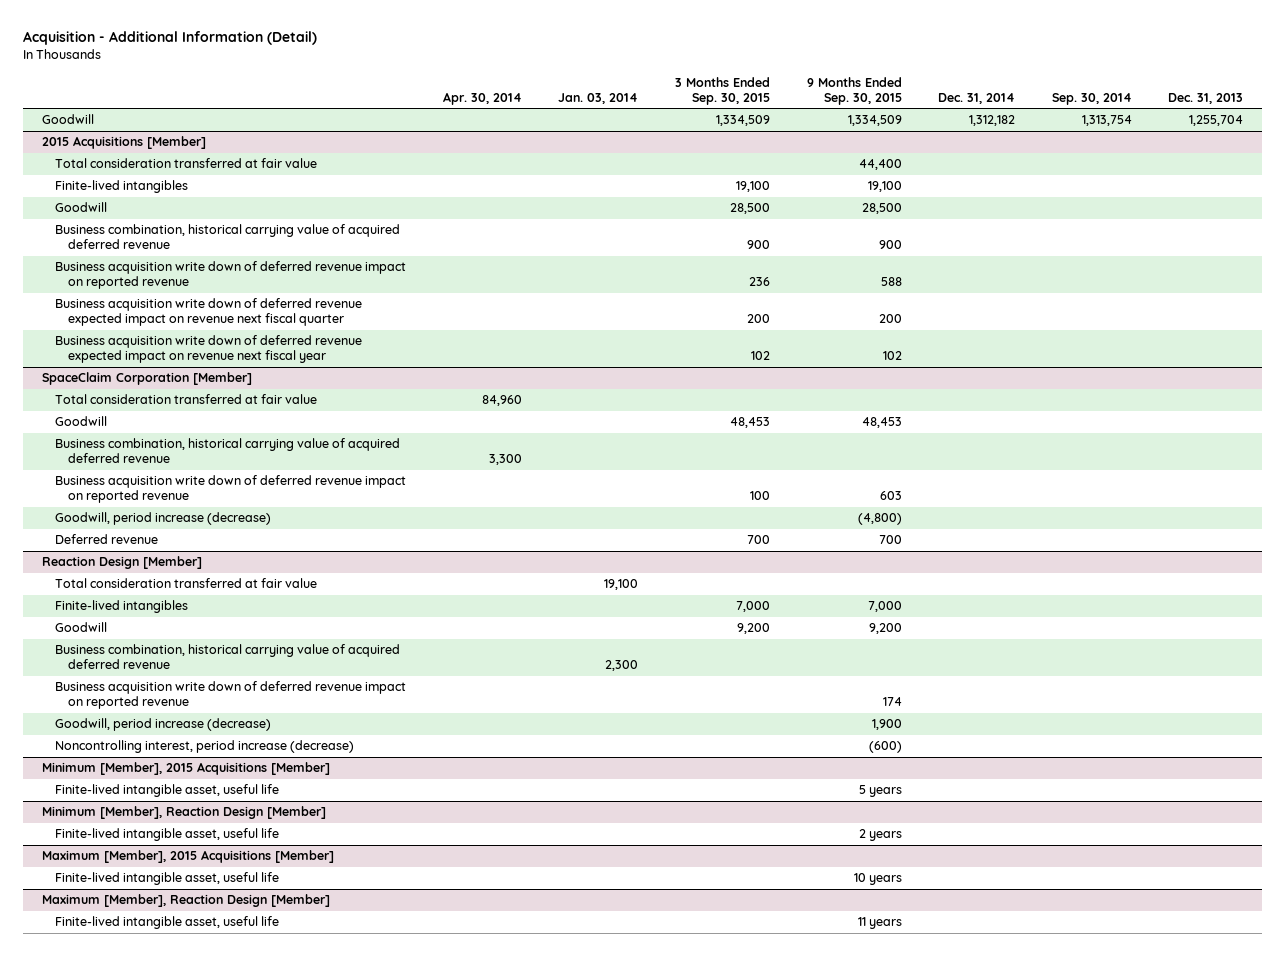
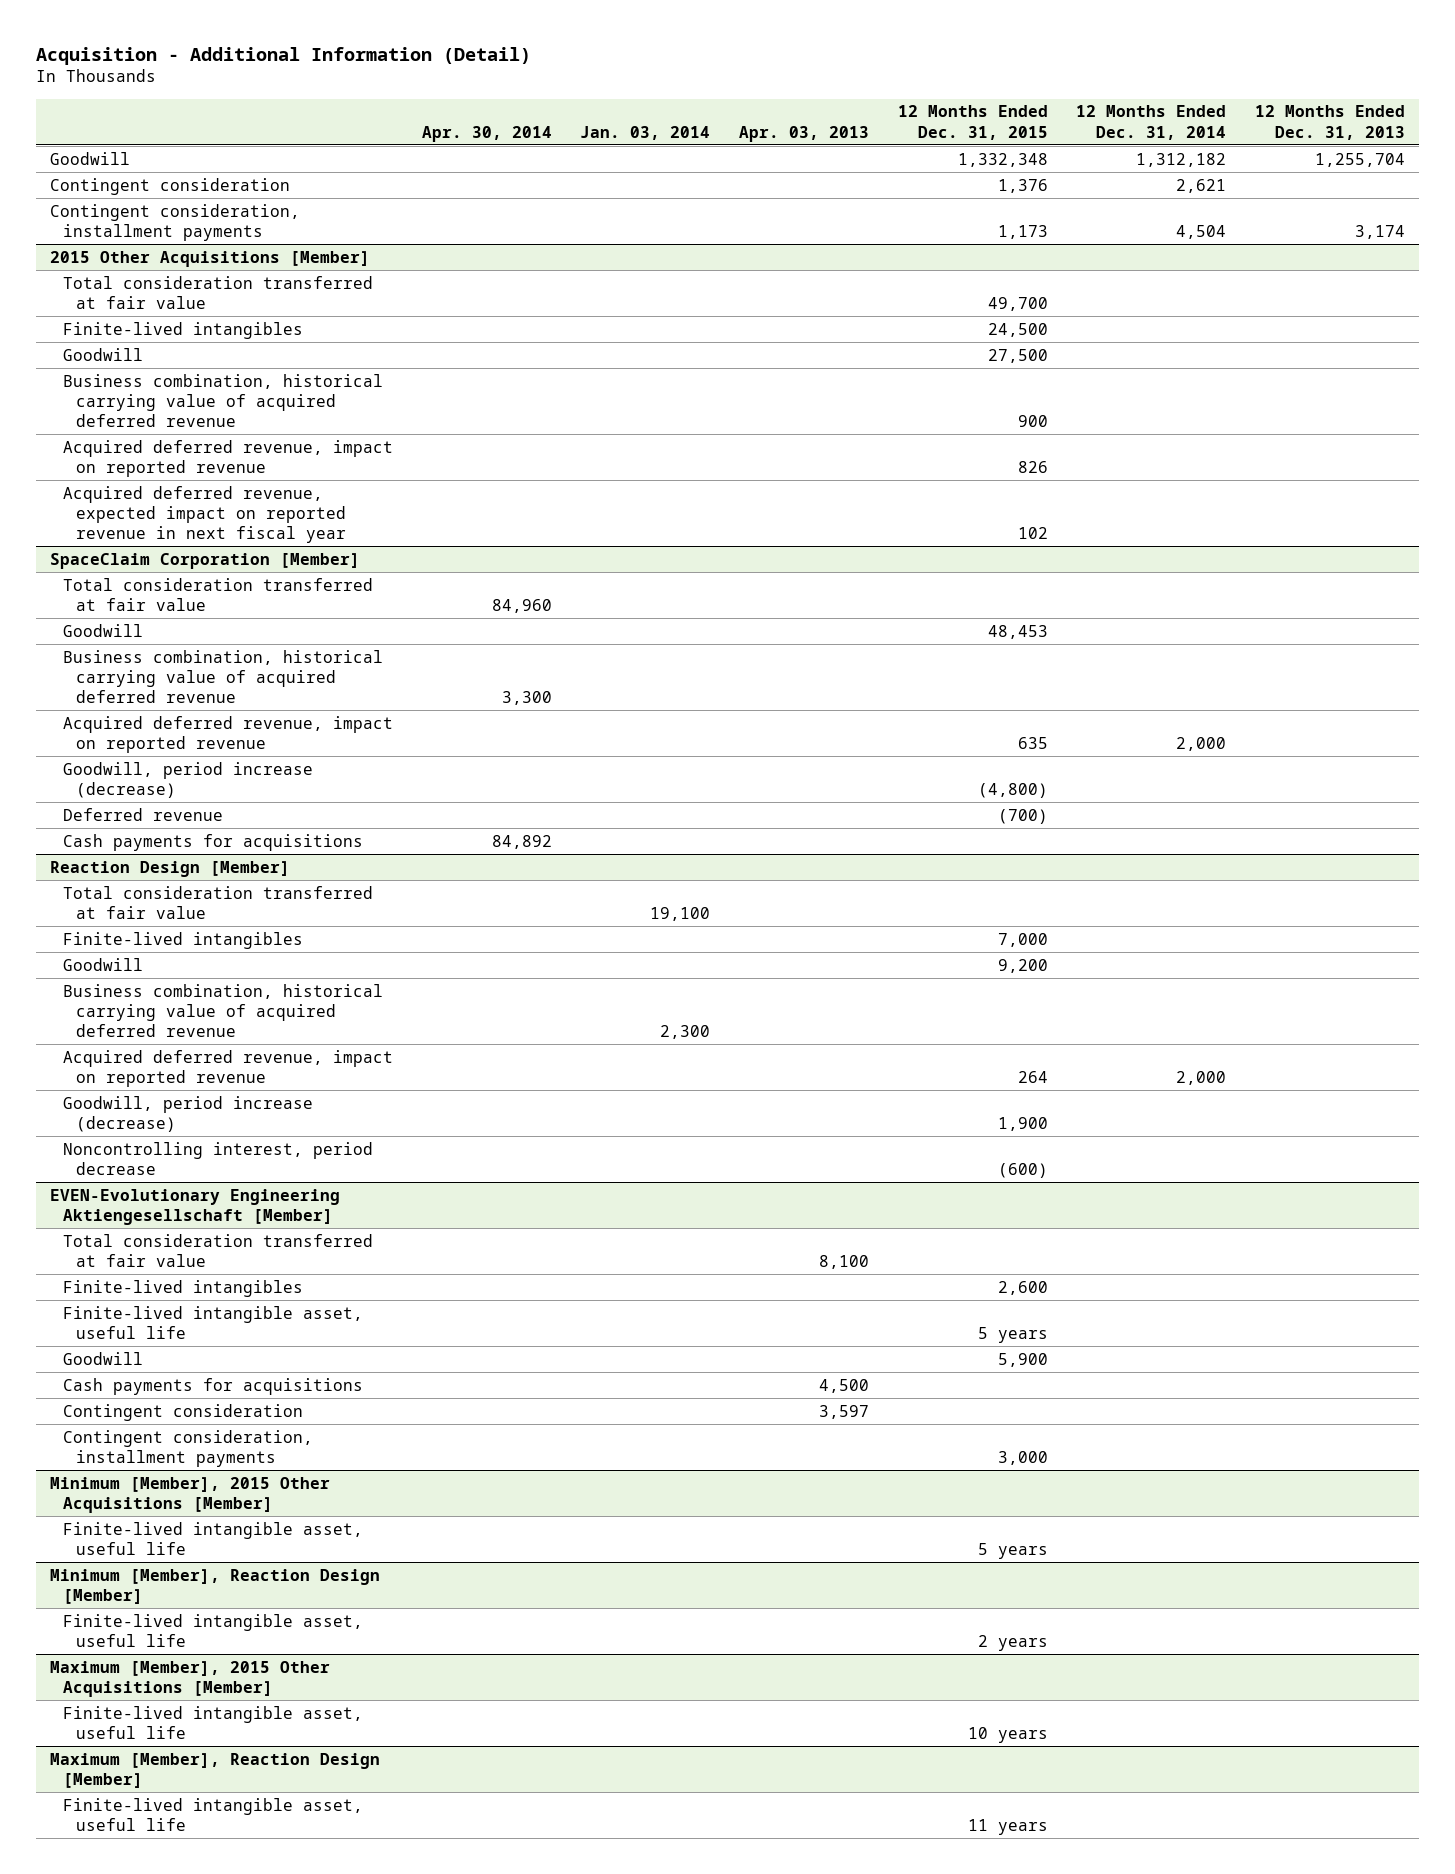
[674,76,770,105] 3 Months Ended Sep. 30, 2015 -> none
[806,76,902,105] 9 Months Ended Sep. 30, 2015 -> none
[938,92,1016,104] Dec. 31, 2014 -> none
[1051,92,1132,105] Sep. 30, 2014 -> none
[1168,92,1244,104] Dec. 31, 2013 -> none
none -> [738,125,869,142] Apr. 03, 2013
none -> [897,105,1048,140] 12 Months Ended Dec. 31, 2015
none -> [1076,105,1227,140] 12 Months Ended Dec. 31, 2014
none -> [1254,105,1405,140] 12 Months Ended Dec. 31, 2013
none -> [49,177,290,195] Contingent consideration
none -> [49,203,300,241] Contingent consideration, installment payments
[41,136,206,150] 2015 Acquisitions [Member] -> [49,250,370,267] 2015 Other Acquisitions [Member]
[55,298,363,327] Business acquisition write down of deferred revenue expected impact on revenue next fiscal quarter -> none
[55,261,407,290] Business acquisition write down of deferred revenue impact on reported revenue -> [63,439,394,477] Acquired deferred revenue, impact on reported revenue
[55,335,363,364] Business acquisition write down of deferred revenue expected impact on revenue next fiscal year -> [63,485,347,544] Acquired deferred revenue, expected impact on reported revenue in next fiscal year
[55,475,407,504] Business acquisition write down of deferred revenue impact on reported revenue -> [63,715,394,753] Acquired deferred revenue, impact on reported revenue
none -> [63,833,364,851] Cash payments for acquisitions
[55,681,407,710] Business acquisition write down of deferred revenue impact on reported revenue -> [63,1049,394,1087] Acquired deferred revenue, impact on reported revenue
[55,740,355,754] Noncontrolling interest, period increase (decrease) -> [63,1141,374,1175] Noncontrolling interest, period decrease
none -> [49,1188,340,1225] EVEN-Evolutionary Engineering Aktiengesellschaft [Member]
none -> [63,1233,374,1267] Total consideration transferred at fair value
none -> [63,1279,304,1297] Finite-lived intangibles
none -> [63,1305,364,1339] Finite-lived intangible asset, useful life
none -> [63,1351,144,1365] Goodwill
none -> [63,1377,364,1395] Cash payments for acquisitions
none -> [63,1403,304,1421] Contingent consideration
none -> [63,1429,314,1467] Contingent consideration, installment payments
[41,762,330,776] Minimum [Member], 2015 Acquisitions [Member] -> [49,1476,330,1513] Minimum [Member], 2015 Other Acquisitions [Member]
[41,850,334,864] Maximum [Member], 2015 Acquisitions [Member] -> [49,1660,330,1697] Maximum [Member], 2015 Other Acquisitions [Member]

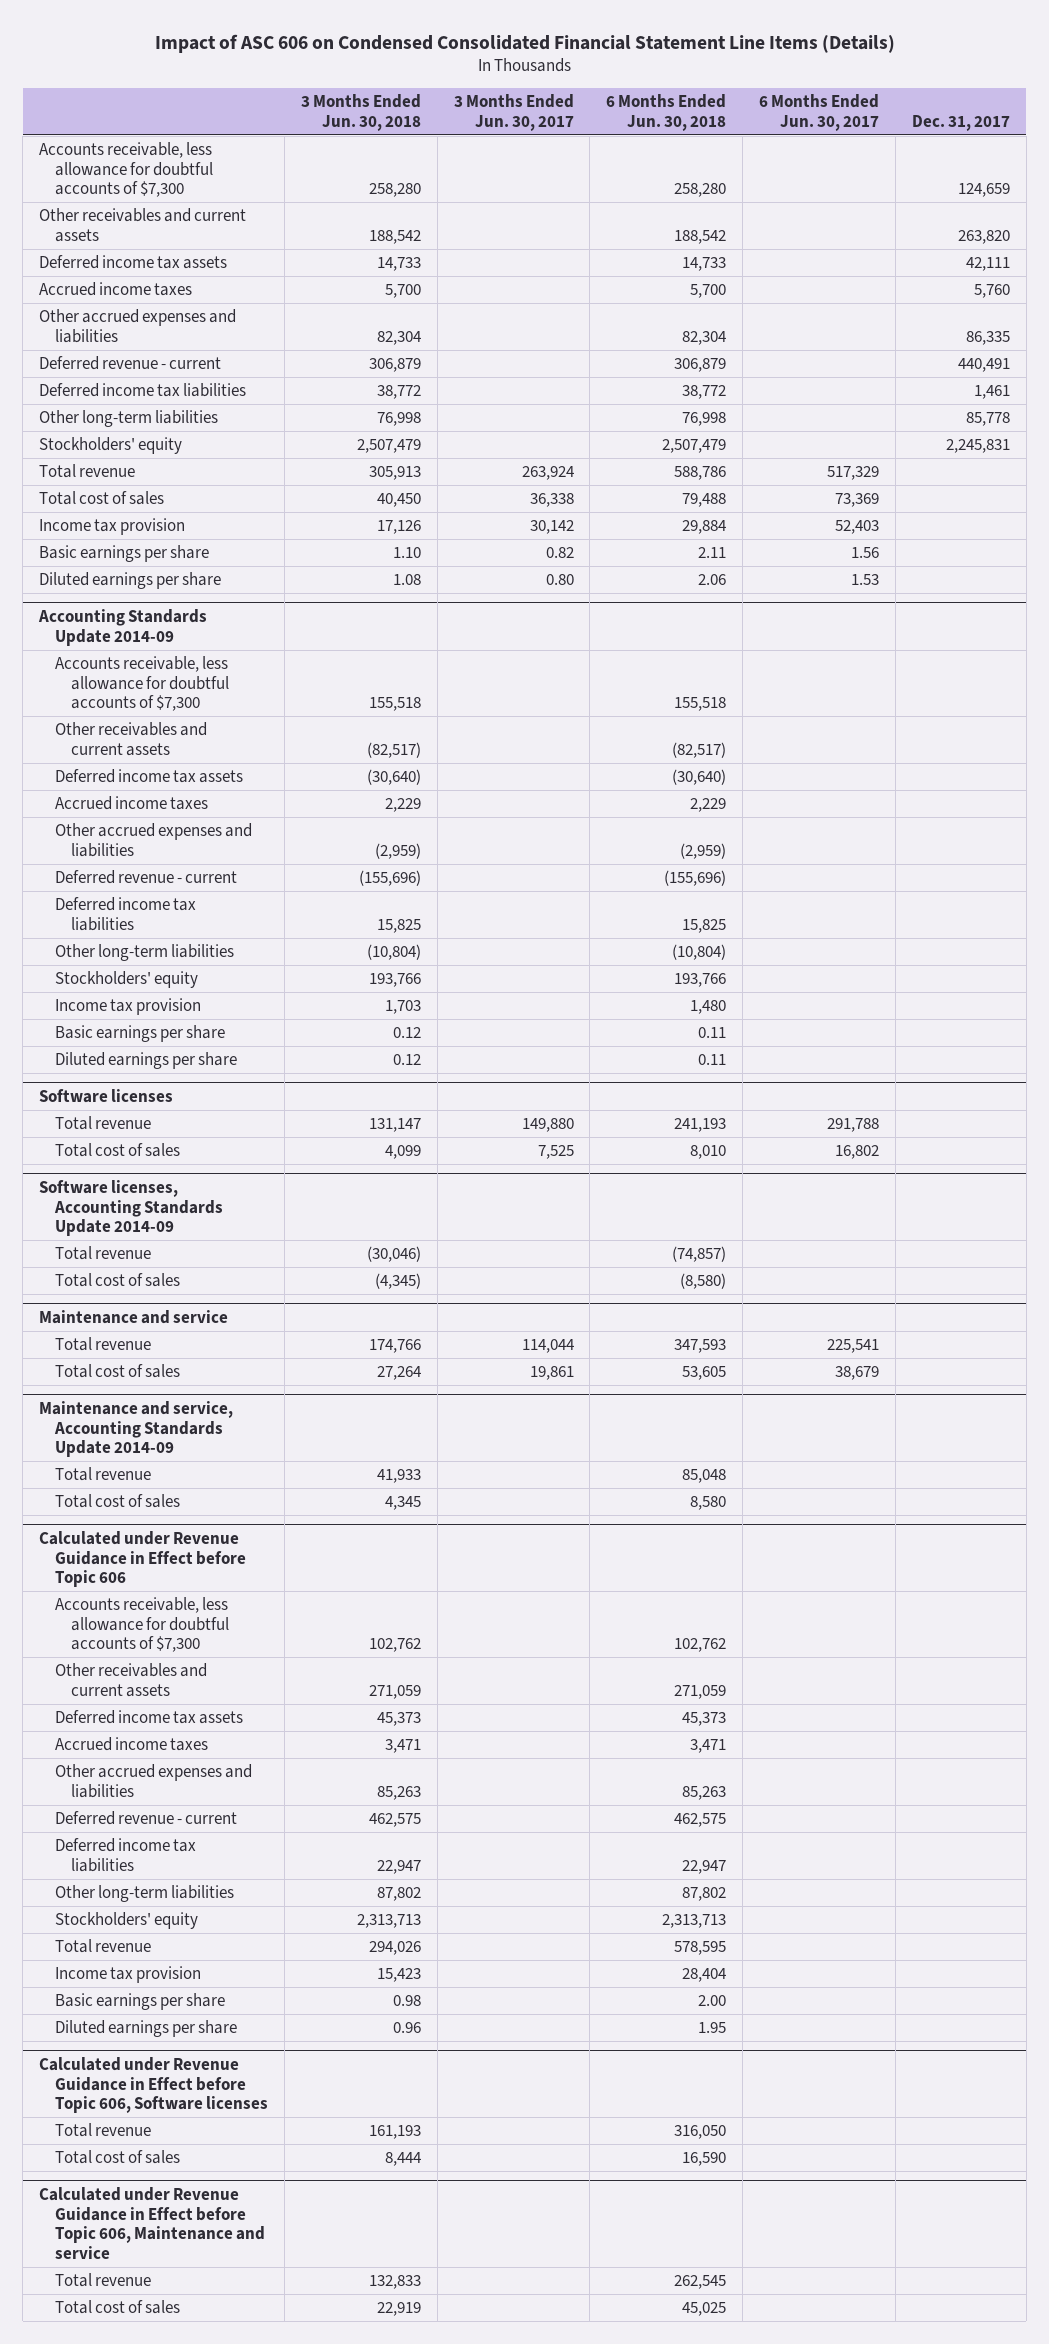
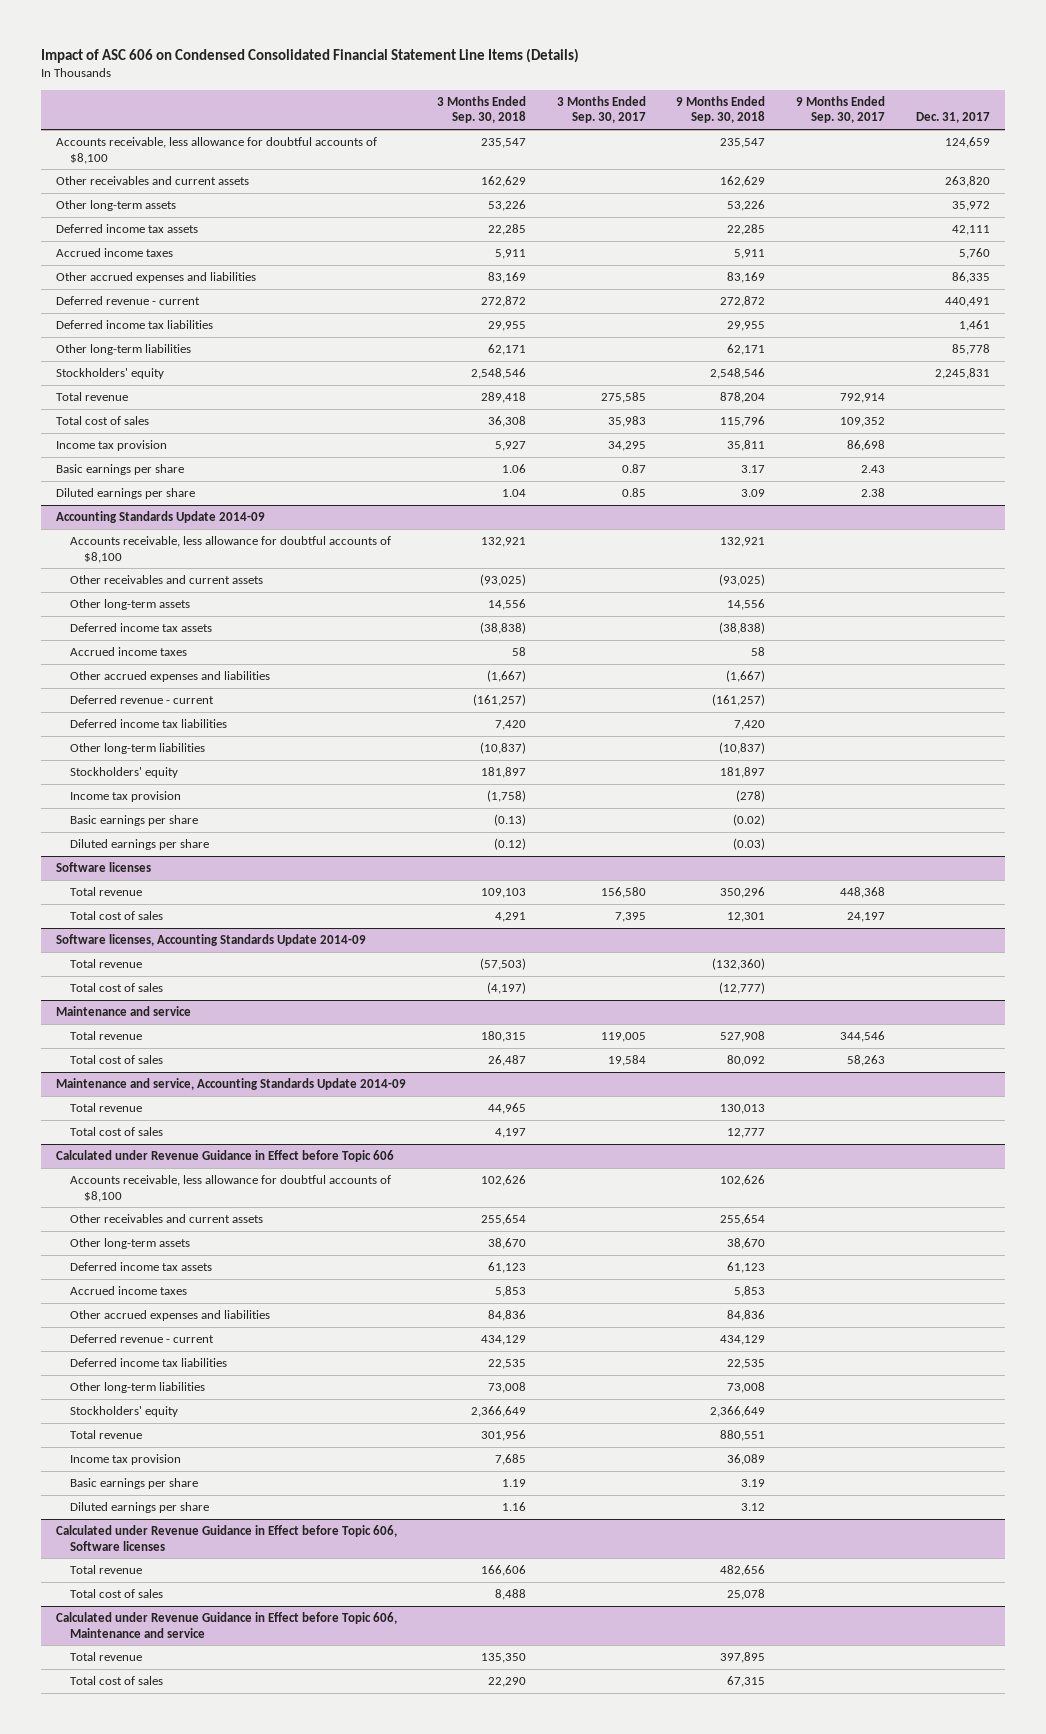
[300,94,421,131] 3 Months Ended Jun. 30, 2018 -> none
[453,94,574,131] 3 Months Ended Jun. 30, 2017 -> none
[606,94,727,131] 6 Months Ended Jun. 30, 2018 -> none
[759,94,880,131] 6 Months Ended Jun. 30, 2017 -> none
none -> [437,95,527,124] 3 Months Ended Sep. 30, 2018
none -> [556,95,646,124] 3 Months Ended Sep. 30, 2017
none -> [676,95,766,124] 9 Months Ended Sep. 30, 2018
none -> [796,95,886,124] 9 Months Ended Sep. 30, 2017
[39,142,213,198] Accounts receivable, less allowance for doubtful accounts of $7,300 -> [56,137,378,164] Accounts receivable, less allowance for doubtful accounts of $8,100
none -> [56,200,177,212] Other long-term assets
[54,656,229,712] Accounts receivable, less allowance for doubtful accounts of $7,300 -> [70,536,392,563] Accounts receivable, less allowance for doubtful accounts of $8,100
none -> [70,599,191,611] Other long-term assets
[54,1597,229,1653] Accounts receivable, less allowance for doubtful accounts of $7,300 -> [70,1175,392,1202] Accounts receivable, less allowance for doubtful accounts of $8,100
none -> [70,1238,191,1250] Other long-term assets

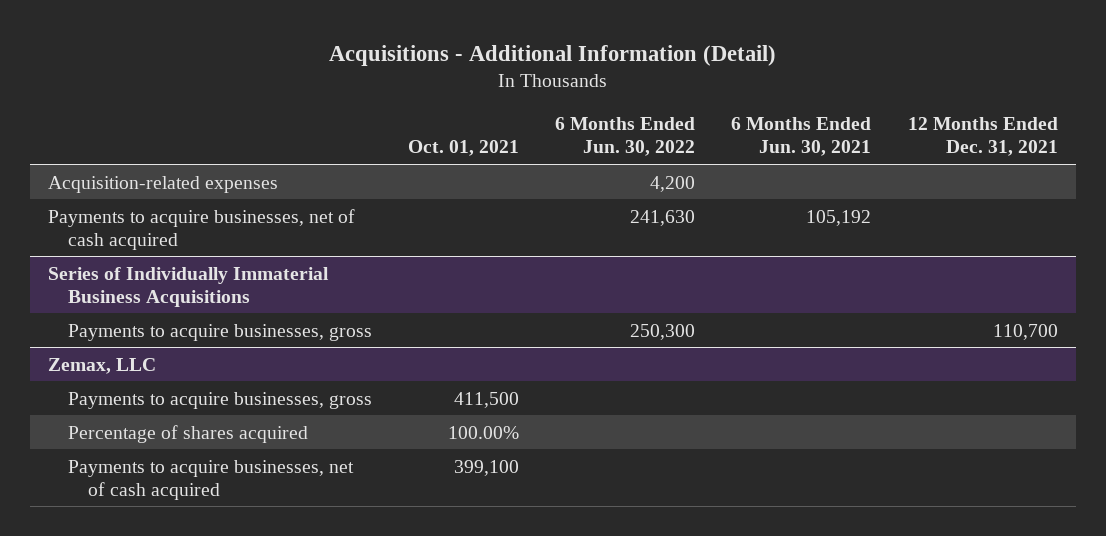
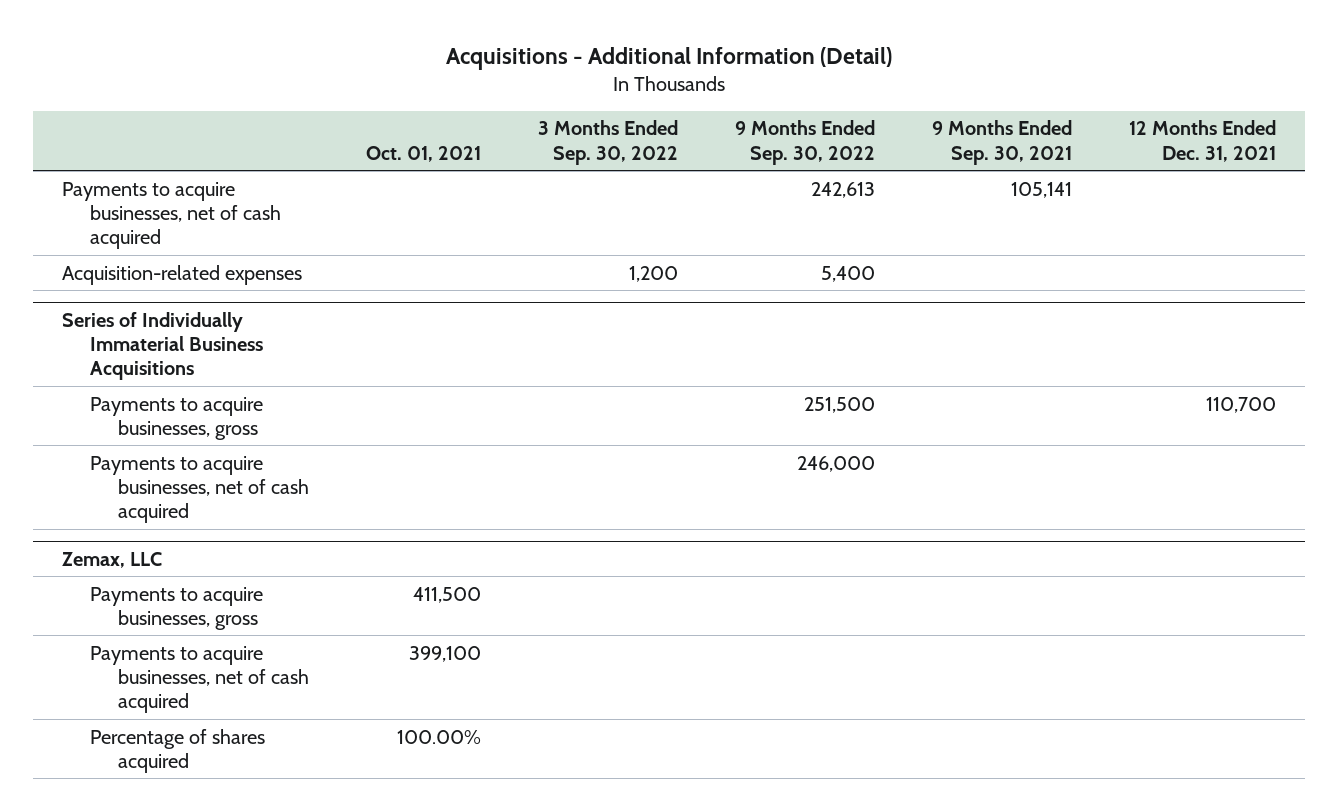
[555,117,696,157] 6 Months Ended Jun. 30, 2022 -> none
[731,117,872,157] 6 Months Ended Jun. 30, 2021 -> none
none -> [537,120,678,165] 3 Months Ended Sep. 30, 2022
none -> [735,120,876,165] 9 Months Ended Sep. 30, 2022
none -> [932,120,1073,165] 9 Months Ended Sep. 30, 2021
[48,175,279,193] Acquisition-related expenses -> [61,264,302,285] Acquisition-related expenses
none -> [89,455,309,523] Payments to acquire businesses, net of cash acquired
[68,424,309,443] Percentage of shares acquired -> [89,728,265,773] Percentage of shares acquired

